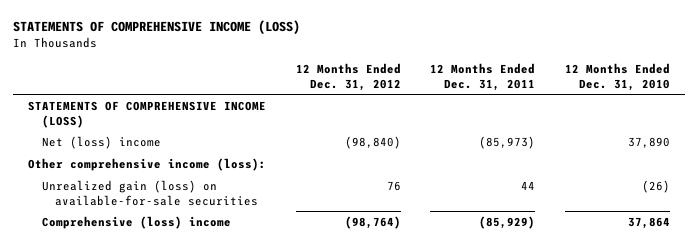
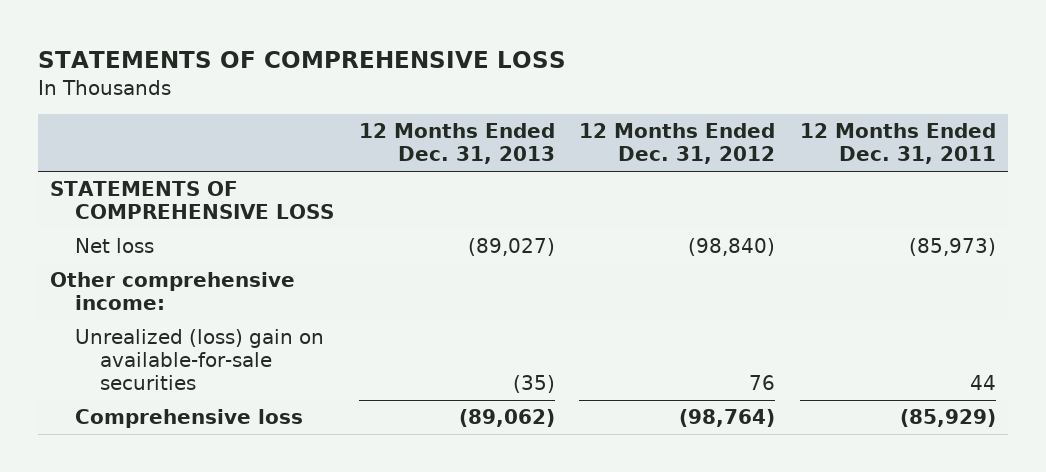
[13,20,301,35] STATEMENTS OF COMPREHENSIVE INCOME (LOSS) -> [37,51,566,69] STATEMENTS OF COMPREHENSIVE LOSS
[564,62,670,91] 12 Months Ended Dec. 31, 2010 -> none
none -> [358,123,555,165] 12 Months Ended Dec. 31, 2013
[28,100,267,128] STATEMENTS OF COMPREHENSIVE INCOME (LOSS) -> [50,180,335,220] STATEMENTS OF COMPREHENSIVE LOSS
[41,135,161,149] Net (loss) income -> [75,237,155,253] Net loss
[28,157,267,171] Other comprehensive income (loss): -> [50,271,296,311] Other comprehensive income:
[41,179,259,206] Unrealized gain (loss) on available-for-sale securities -> [75,328,325,391] Unrealized (loss) gain on available-for-sale securities
[41,215,231,229] Comprehensive (loss) income -> [75,408,304,428] Comprehensive loss

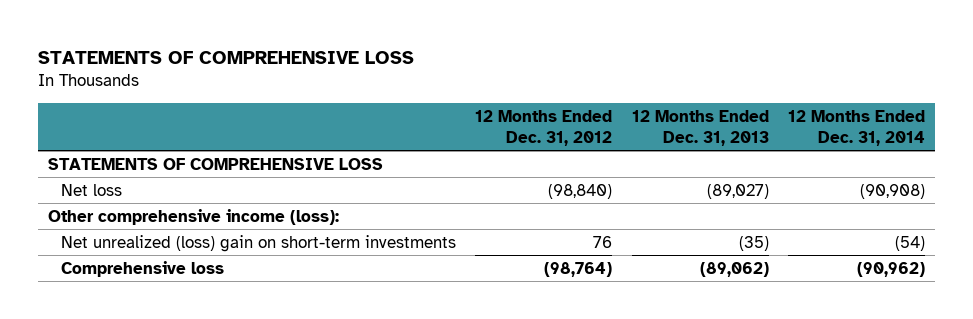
[800,123,997,165] 12 Months Ended Dec. 31, 2011 -> none
none -> [788,109,926,146] 12 Months Ended Dec. 31, 2014
[50,271,296,311] Other comprehensive income: -> [47,208,339,225] Other comprehensive income (loss):
[75,328,325,391] Unrealized (loss) gain on available-for-sale securities -> [60,234,456,252] Net unrealized (loss) gain on short-term investments

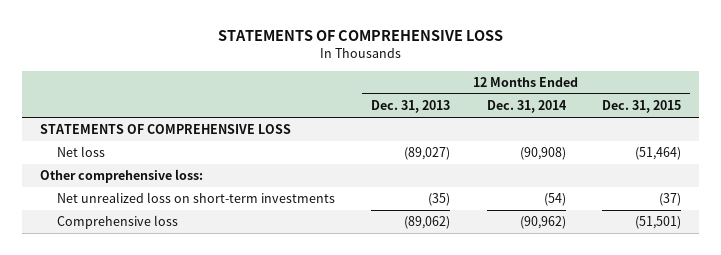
[475,109,613,146] 12 Months Ended Dec. 31, 2012 -> none
none -> [602,100,682,114] Dec. 31, 2015
[47,208,339,225] Other comprehensive income (loss): -> [40,169,204,184] Other comprehensive loss:
[60,234,456,252] Net unrealized (loss) gain on short-term investments -> [56,192,335,204] Net unrealized loss on short-term investments

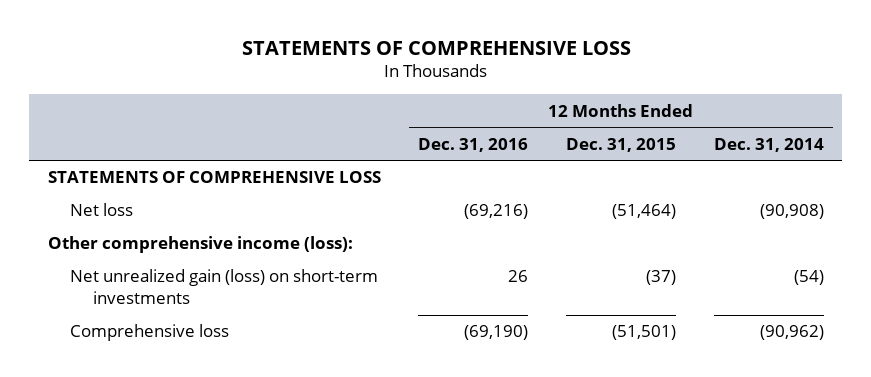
[371,100,451,114] Dec. 31, 2013 -> none
none -> [418,137,529,152] Dec. 31, 2016
[40,169,204,184] Other comprehensive loss: -> [47,236,353,254] Other comprehensive income (loss):
[56,192,335,204] Net unrealized loss on short-term investments -> [70,269,379,304] Net unrealized gain (loss) on short-term investments

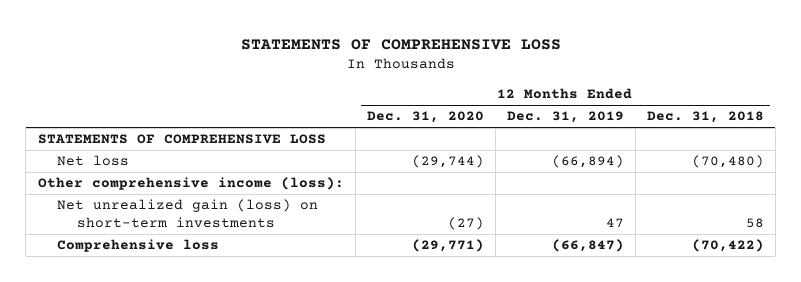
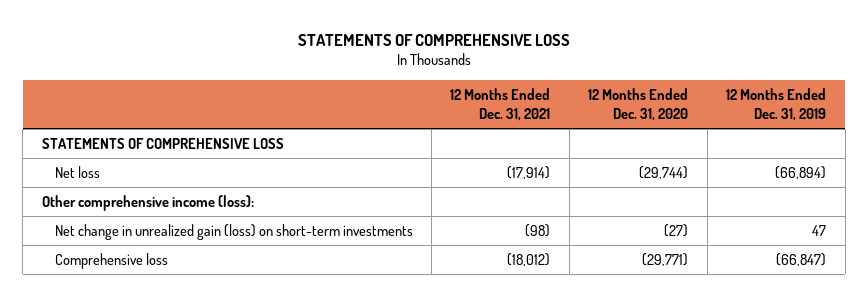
[646,111,764,124] Dec. 31, 2018 -> none
none -> [450,87,551,121] 12 Months Ended Dec. 31, 2021
[57,199,319,229] Net unrealized gain (loss) on short-term investments -> [54,224,413,241] Net change in unrealized gain (loss) on short-term investments

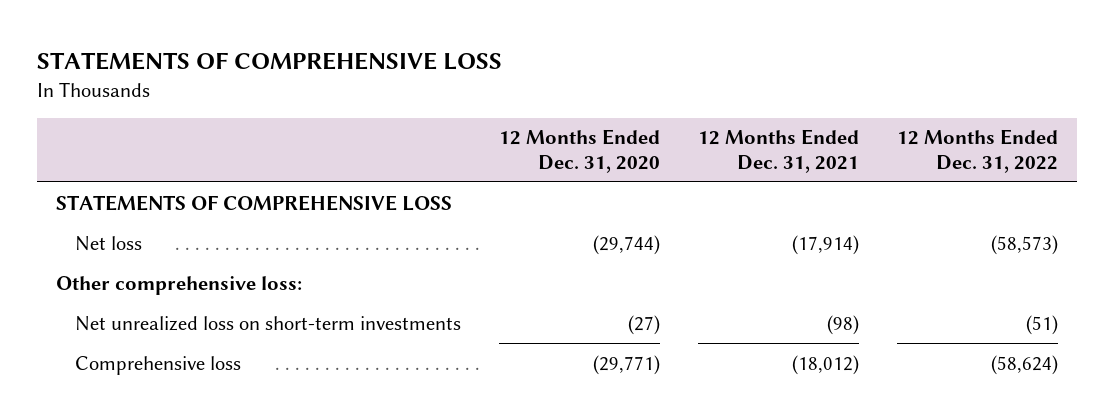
[726,87,827,121] 12 Months Ended Dec. 31, 2019 -> none
none -> [896,129,1058,173] 12 Months Ended Dec. 31, 2022
[41,195,254,212] Other comprehensive income (loss): -> [55,275,302,295] Other comprehensive loss:
[54,224,413,241] Net change in unrealized gain (loss) on short-term investments -> [75,315,462,331] Net unrealized loss on short-term investments

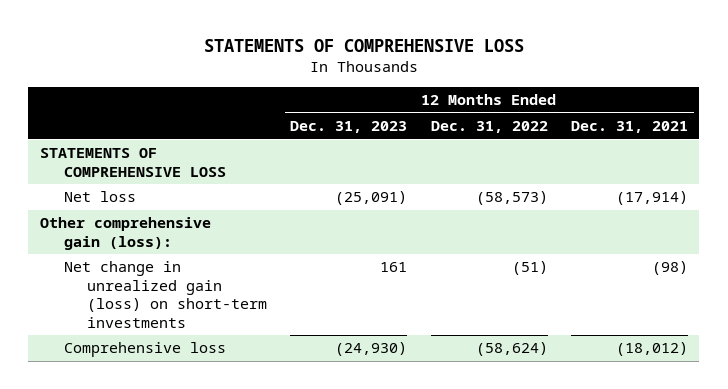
[499,129,661,173] 12 Months Ended Dec. 31, 2020 -> none
none -> [290,121,408,134] Dec. 31, 2023
[55,275,302,295] Other comprehensive loss: -> [40,217,212,250] Other comprehensive gain (loss):
[75,315,462,331] Net unrealized loss on short-term investments -> [63,261,268,328] Net change in unrealized gain (loss) on short-term investments

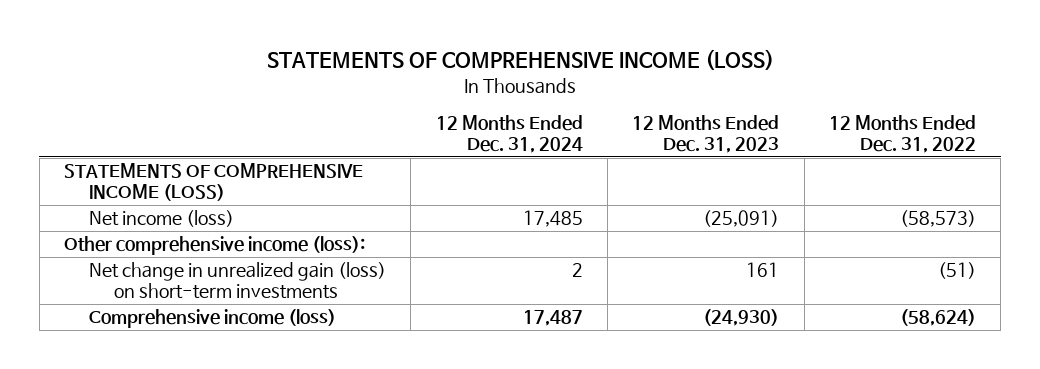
[203,38,524,52] STATEMENTS OF COMPREHENSIVE LOSS -> [267,49,775,71] STATEMENTS OF COMPREHENSIVE INCOME (LOSS)
[570,121,688,134] Dec. 31, 2021 -> none
none -> [435,115,583,154] 12 Months Ended Dec. 31, 2024
[40,148,226,177] STATEMENTS OF COMPREHENSIVE LOSS -> [64,163,364,202] STATEMENTS OF COMPREHENSIVE INCOME (LOSS)
[63,191,136,203] Net loss -> [88,210,234,228] Net income (loss)
[40,217,212,250] Other comprehensive gain (loss): -> [64,236,366,256] Other comprehensive income (loss):
[63,342,226,358] Comprehensive loss -> [88,309,336,329] Comprehensive income (loss)

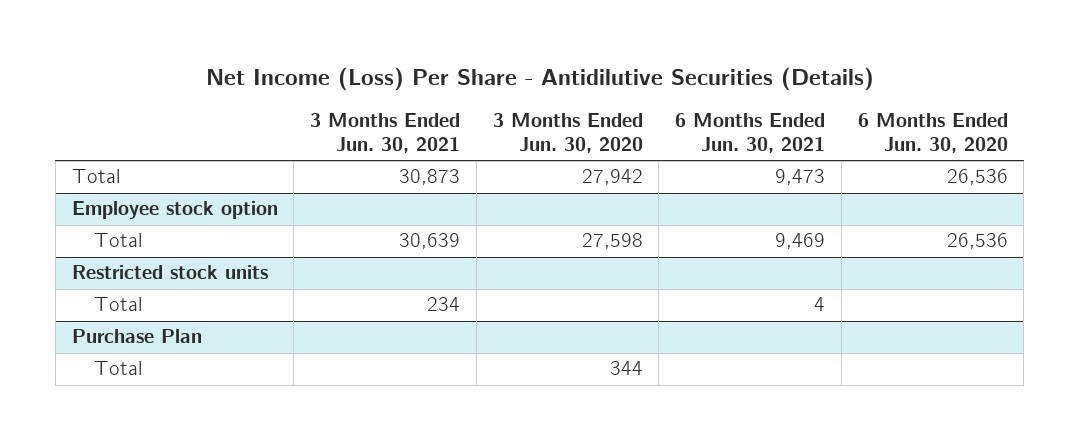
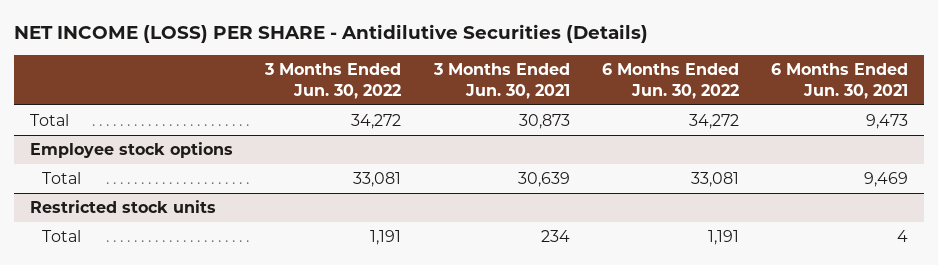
[205,67,874,92] Net Income (Loss) Per Share - Antidilutive Securities (Details) -> [13,23,648,43] NET INCOME (LOSS) PER SHARE - Antidilutive Securities (Details)
[492,113,643,154] 3 Months Ended Jun. 30, 2020 -> none
[857,113,1008,154] 6 Months Ended Jun. 30, 2020 -> none
none -> [264,63,402,99] 3 Months Ended Jun. 30, 2022
none -> [601,63,739,99] 6 Months Ended Jun. 30, 2022
[71,201,278,220] Employee stock option -> [29,142,233,159] Employee stock options
[71,329,202,344] Purchase Plan -> none
[94,361,144,376] Total -> none

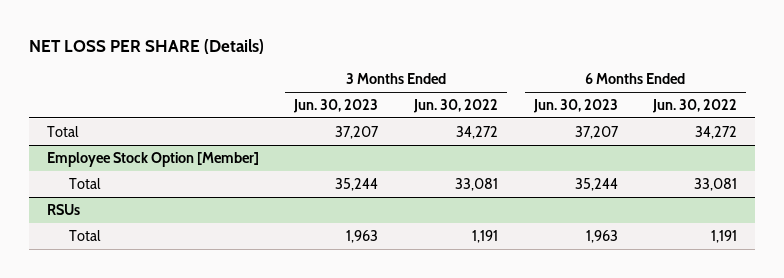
[13,23,648,43] NET INCOME (LOSS) PER SHARE - Antidilutive Securities (Details) -> [28,38,264,54] NET LOSS PER SHARE (Details)
[432,63,570,99] 3 Months Ended Jun. 30, 2021 -> none
[771,63,909,99] 6 Months Ended Jun. 30, 2021 -> none
none -> [293,99,379,114] Jun. 30, 2023
none -> [532,99,618,114] Jun. 30, 2023
[29,142,233,159] Employee stock options -> [46,152,259,168] Employee Stock Option [Member]
[29,200,216,214] Restricted stock units -> [46,204,80,216] RSUs

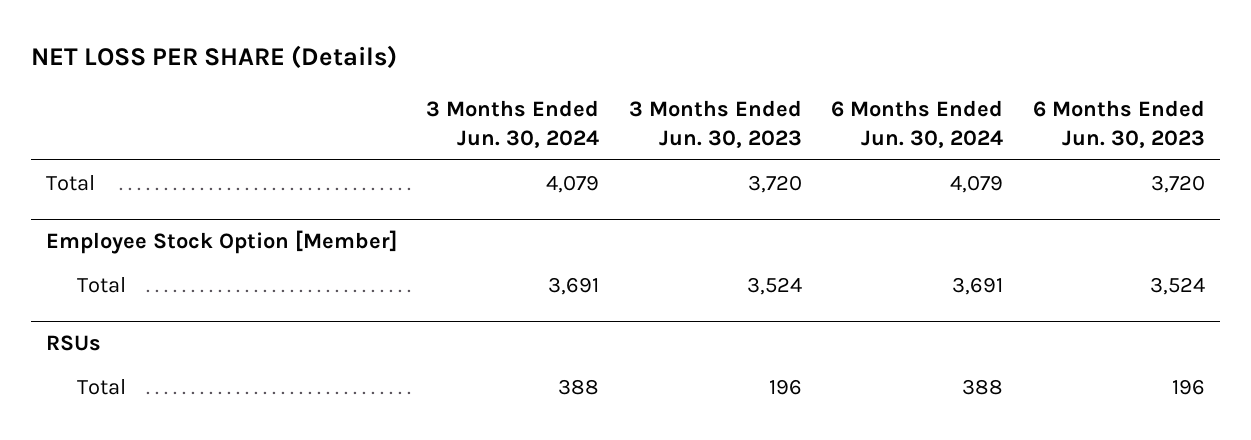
[413,99,499,114] Jun. 30, 2022 -> none
[652,99,738,114] Jun. 30, 2022 -> none
none -> [426,100,600,148] 3 Months Ended Jun. 30, 2024
none -> [831,100,1004,148] 6 Months Ended Jun. 30, 2024
[335,126,380,140] 37,207 -> [747,175,802,194] 3,720
[574,126,619,140] 37,207 -> [1150,175,1205,194] 3,720
[335,178,379,192] 35,244 -> [746,277,802,296] 3,524
[574,178,618,192] 35,244 -> [1149,277,1205,296] 3,524
[346,230,379,244] 1,963 -> [768,379,802,396] 196
[585,230,618,244] 1,963 -> [1171,379,1205,396] 196

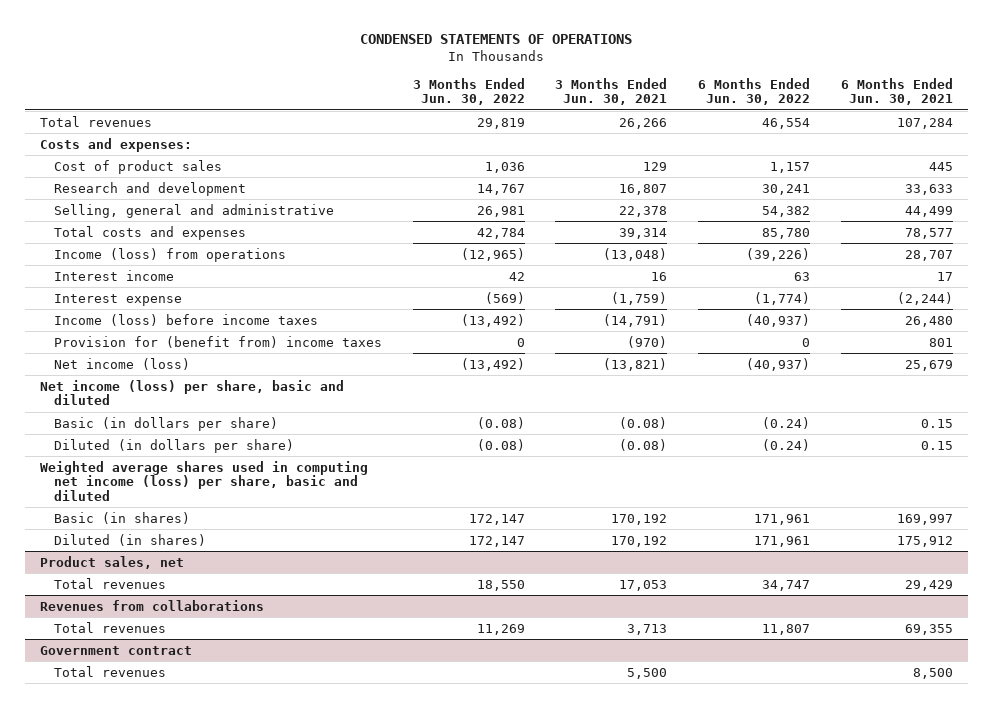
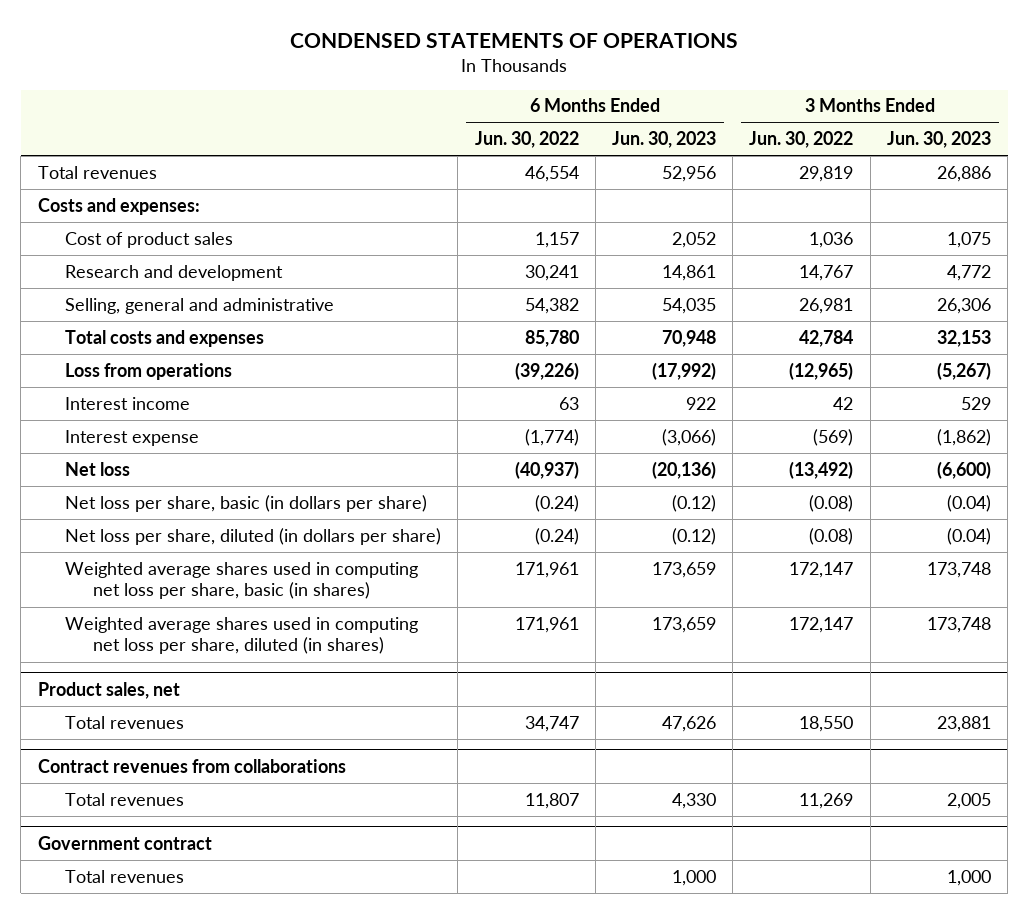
[555,77,668,106] 3 Months Ended Jun. 30, 2021 -> none
[840,77,953,106] 6 Months Ended Jun. 30, 2021 -> none
none -> [611,131,716,149] Jun. 30, 2023
none -> [886,131,991,149] Jun. 30, 2023
[54,247,287,262] Income (loss) from operations -> [65,362,233,380] Loss from operations
[54,313,319,326] Income (loss) before income taxes -> none
[54,335,383,348] Provision for (benefit from) income taxes -> none
[40,379,345,406] Net income (loss) per share, basic and diluted -> none
[40,460,369,501] Weighted average shares used in computing net income (loss) per share, basic and diluted -> none
[54,357,191,370] Net income (loss) -> [65,461,131,476] Net loss
[54,416,279,431] Basic (in dollars per share) -> [65,494,428,512] Net loss per share, basic (in dollars per share)
[54,438,295,453] Diluted (in dollars per share) -> [65,527,442,545] Net loss per share, diluted (in dollars per share)
[54,511,191,524] Basic (in shares) -> [65,561,419,600] Weighted average shares used in computing net loss per share, basic (in shares)
[54,533,207,546] Diluted (in shares) -> [65,616,419,655] Weighted average shares used in computing net loss per share, diluted (in shares)
[40,599,265,611] Revenues from collaborations -> [37,758,346,773] Contract revenues from collaborations

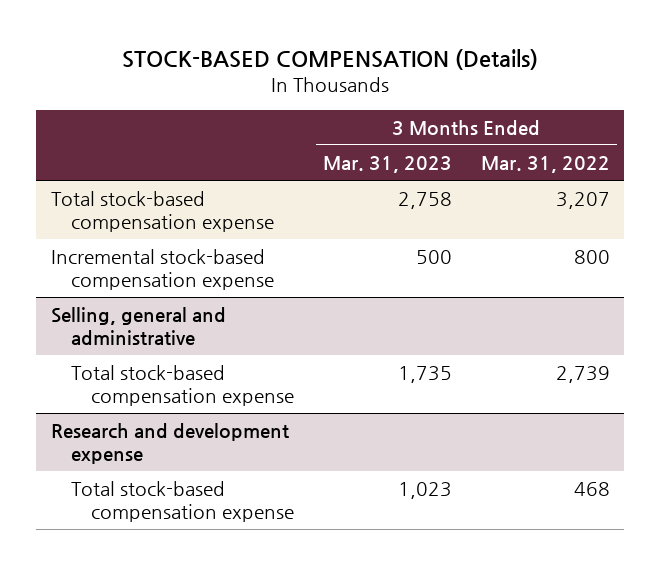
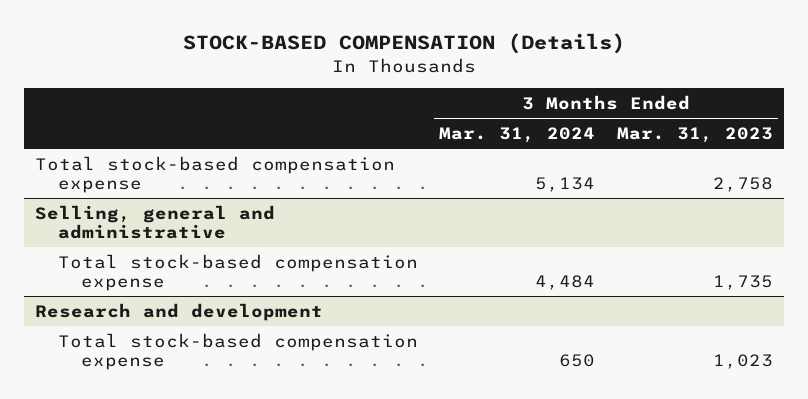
[480,156,610,174] Mar. 31, 2022 -> none
none -> [439,126,596,143] Mar. 31, 2024
[50,249,274,290] Incremental stock-based compensation expense -> none
[50,423,289,464] Research and development expense -> [34,302,323,321] Research and development

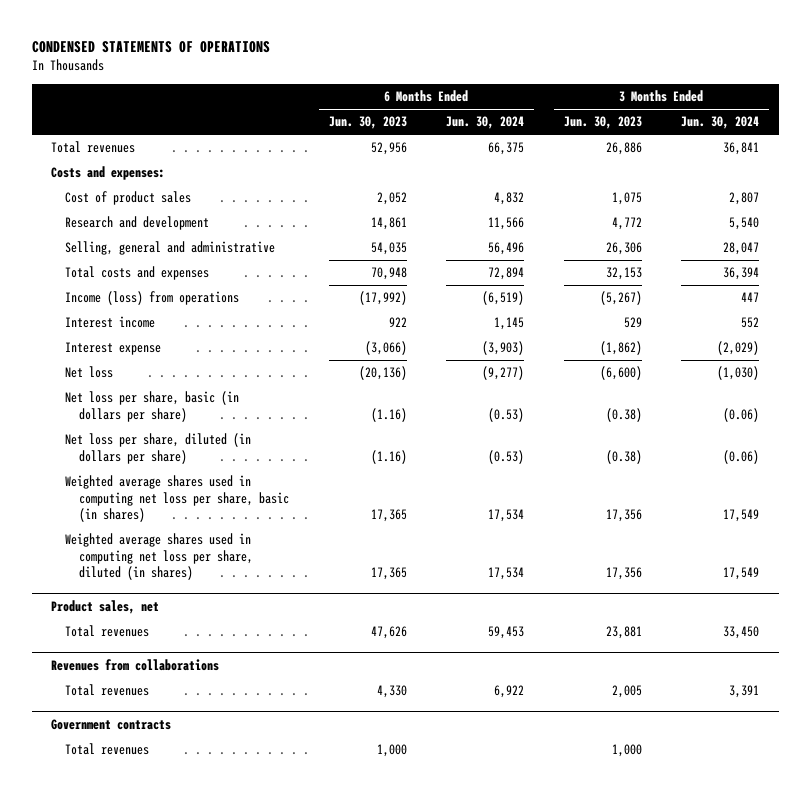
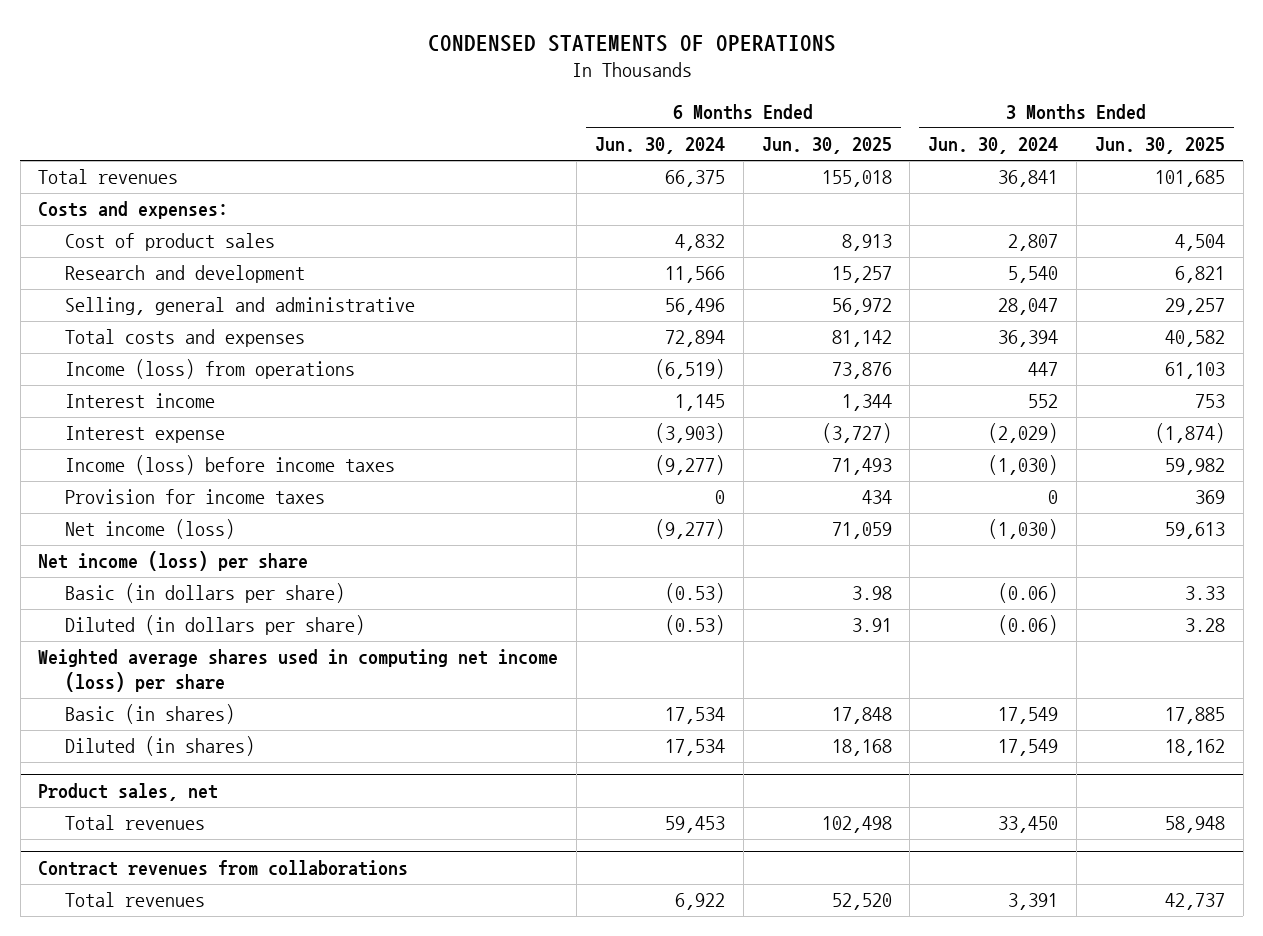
[328,116,407,130] Jun. 30, 2023 -> none
[563,116,642,130] Jun. 30, 2023 -> none
none -> [761,137,892,155] Jun. 30, 2025
none -> [1094,137,1225,155] Jun. 30, 2025
none -> [64,455,395,476] Income (loss) before income taxes
none -> [64,489,325,505] Provision for income taxes
[65,366,114,379] Net loss -> [64,519,235,540] Net income (loss)
none -> [38,551,309,572] Net income (loss) per share
[65,391,240,422] Net loss per share, basic (in dollars per share) -> [64,583,345,604] Basic (in dollars per share)
[65,433,252,464] Net loss per share, diluted (in dollars per share) -> [64,615,365,636] Diluted (in dollars per share)
none -> [38,649,559,693] Weighted average shares used in computing net income (loss) per share
[65,475,289,523] Weighted average shares used in computing net loss per share, basic (in shares) -> [64,704,235,725] Basic (in shares)
[65,533,253,581] Weighted average shares used in computing net loss per share, diluted (in shares) -> [64,736,255,757] Diluted (in shares)
[51,658,220,671] Revenues from collaborations -> [38,859,409,876] Contract revenues from collaborations
[51,718,172,730] Government contracts -> none
[65,743,150,756] Total revenues -> none

